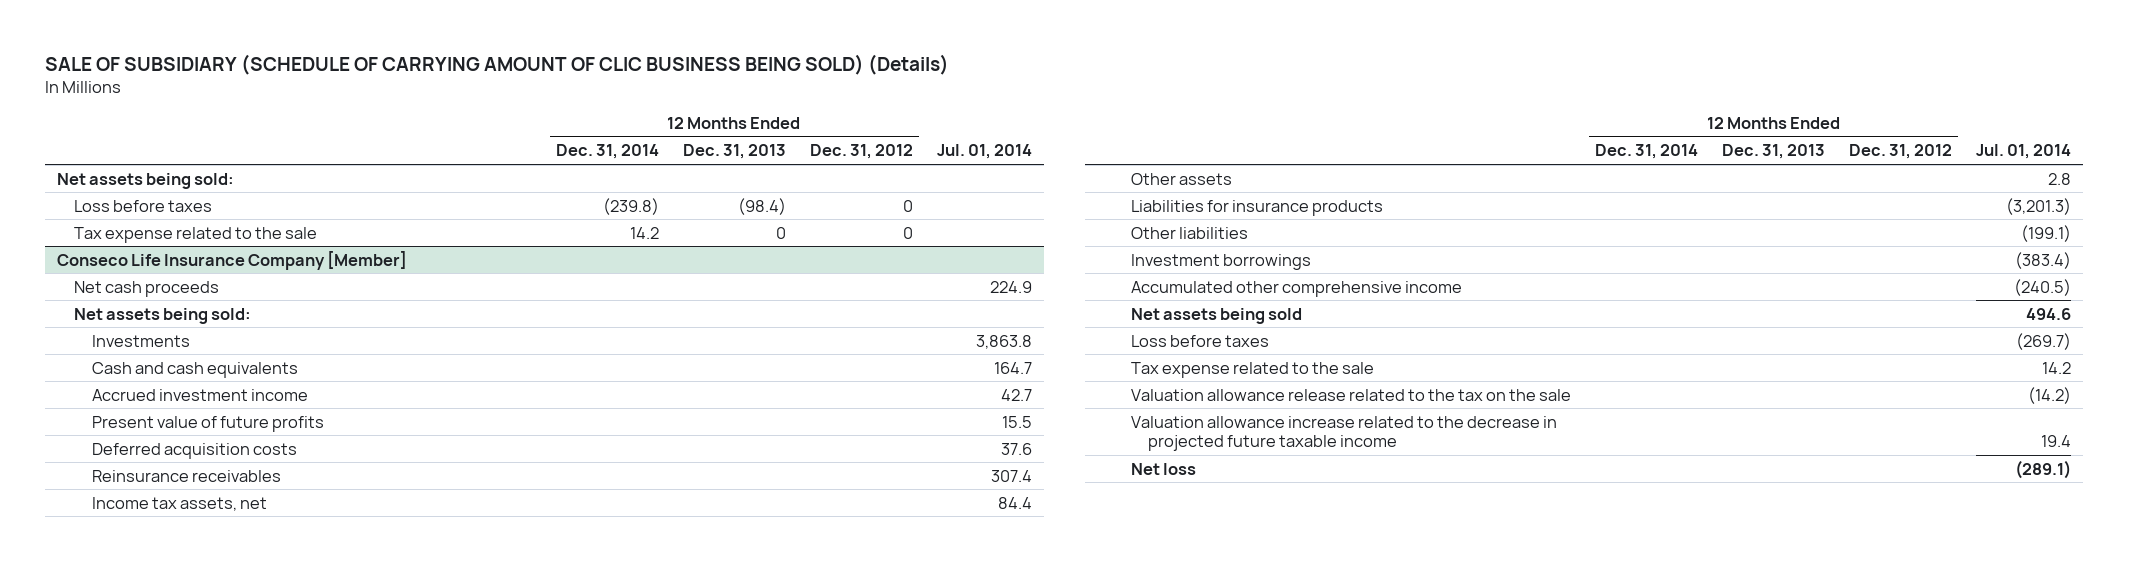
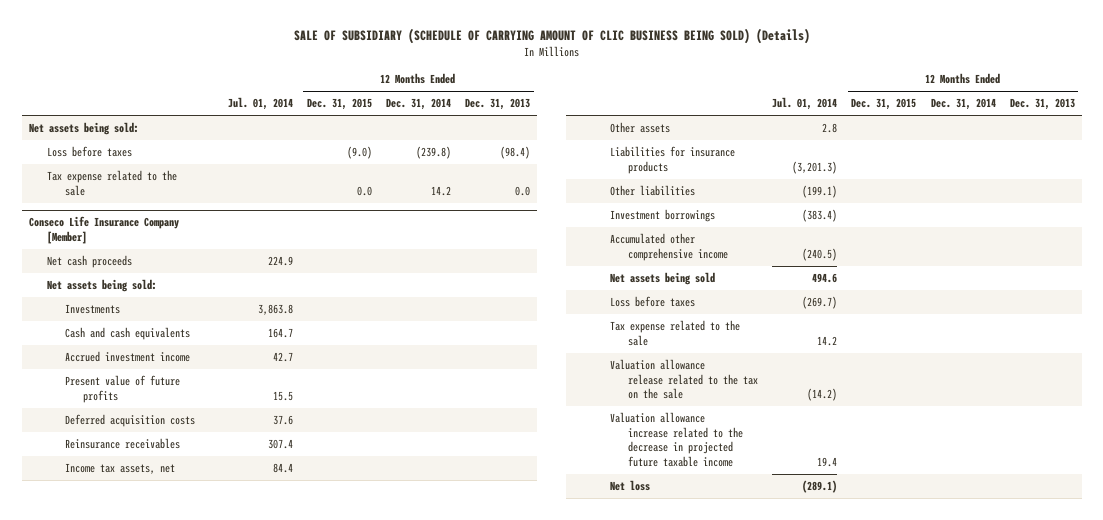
[809,144,913,160] Dec. 31, 2012 -> none
none -> [306,98,372,111] Dec. 31, 2015
[775,226,786,239] 0 -> [515,185,531,196] 0.0

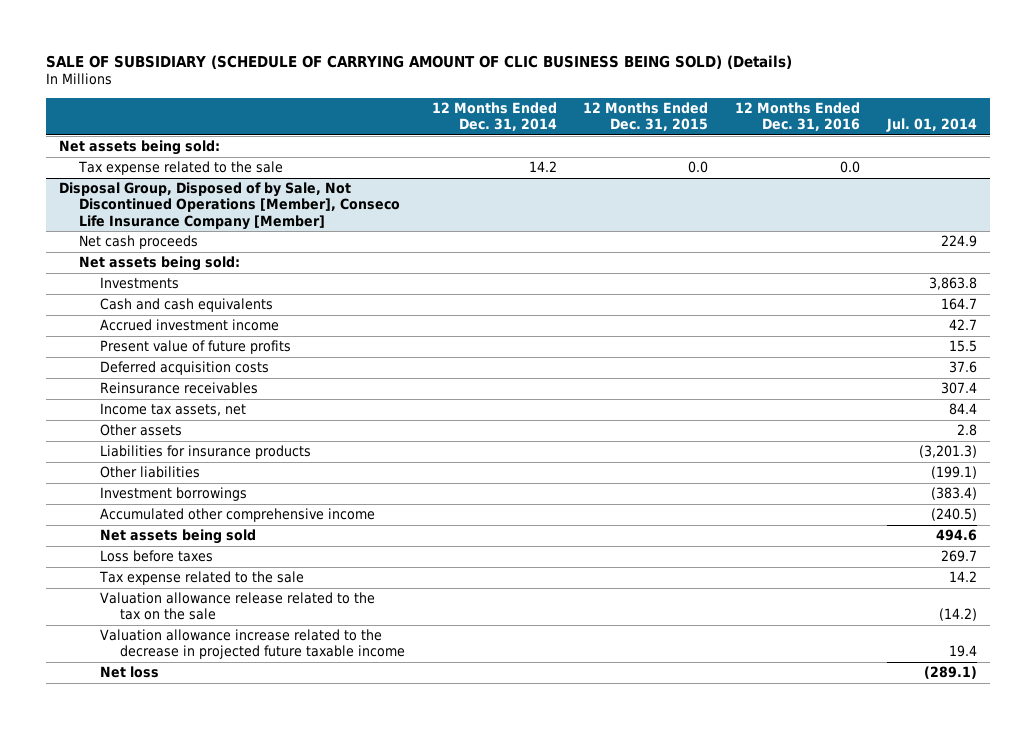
[465,98,531,111] Dec. 31, 2013 -> none
none -> [735,101,861,132] 12 Months Ended Dec. 31, 2016
[46,146,132,158] Loss before taxes -> none
[28,216,179,245] Conseco Life Insurance Company [Member] -> none
none -> [59,182,401,230] Disposal Group, Disposed of by Sale, Not Discontinued Operations [Member], Conseco Life Insurance Company [Member]
[802,296,838,310] (269.7) -> [940,550,977,563] 269.7

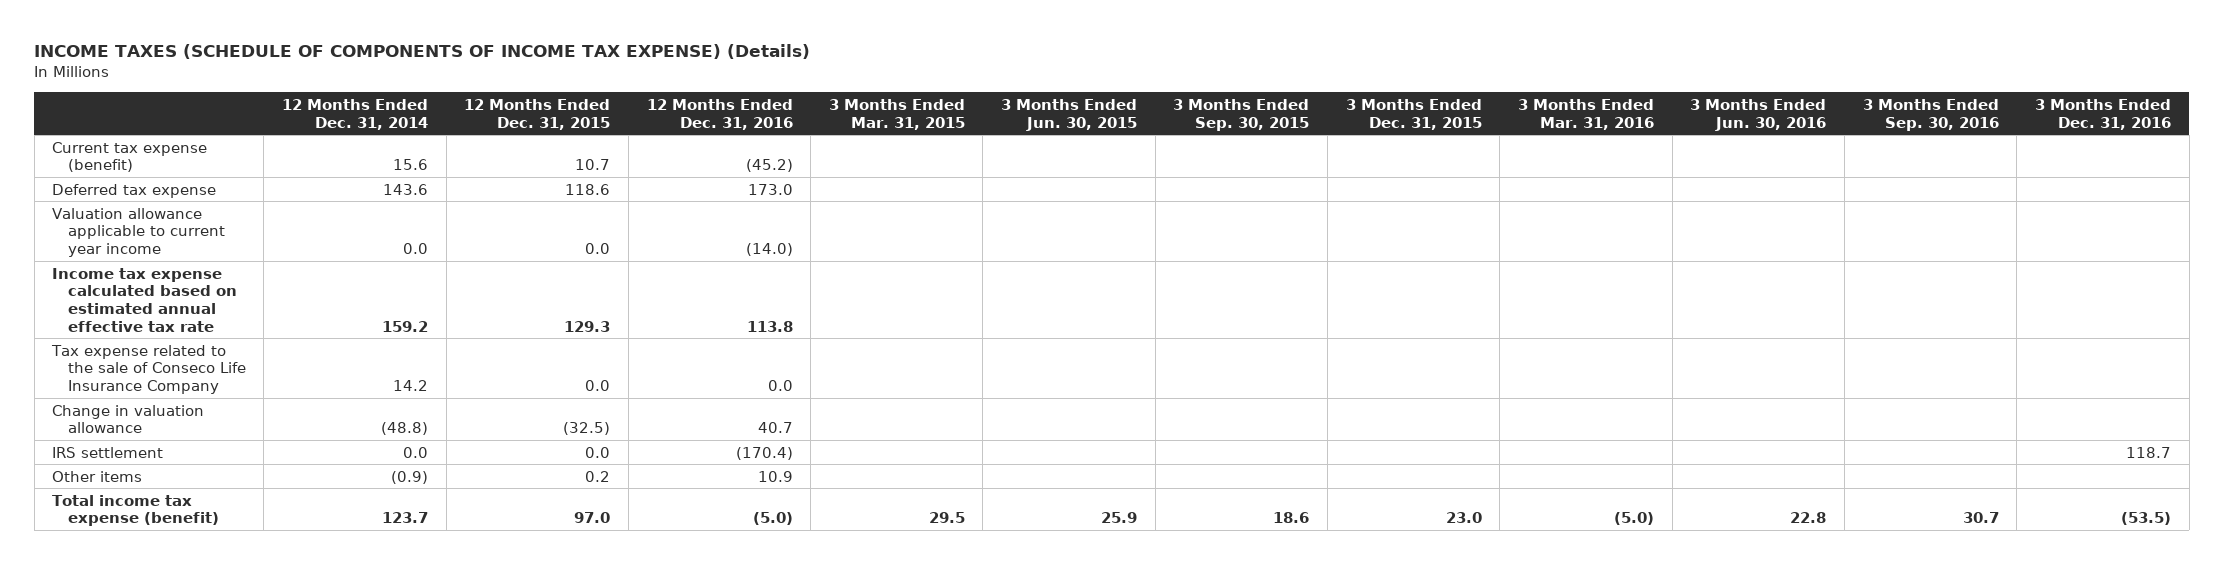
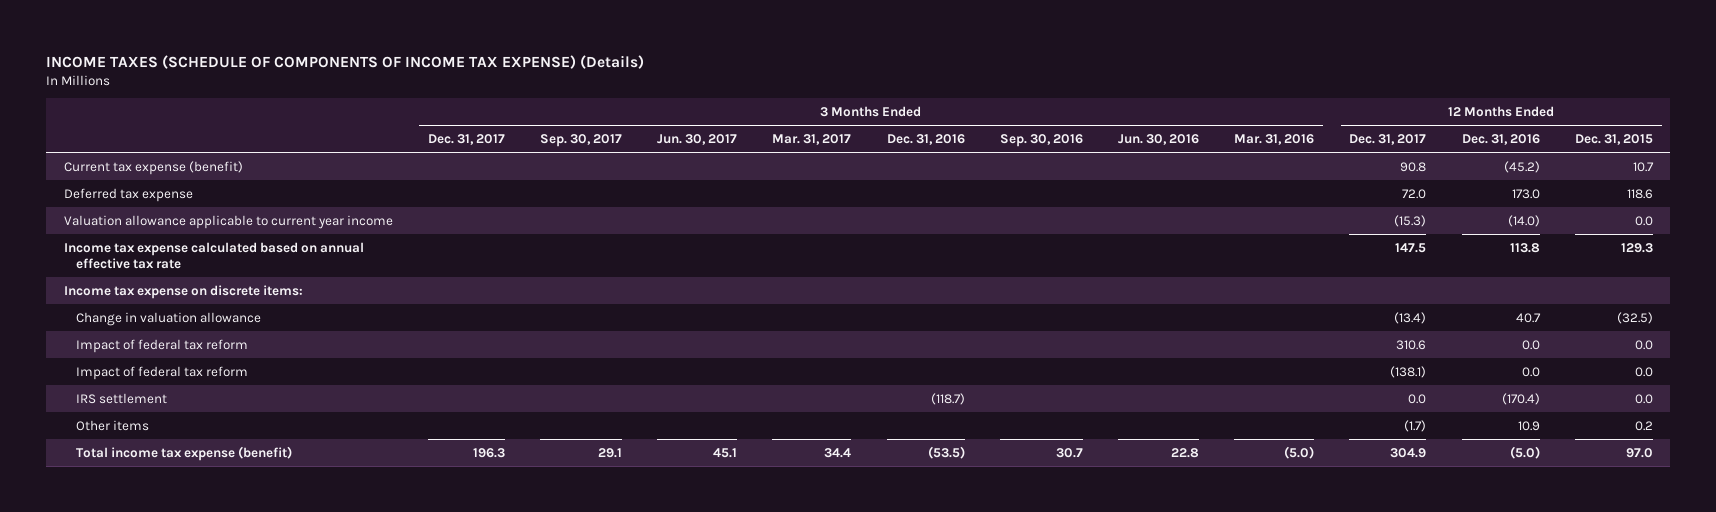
[281,98,428,130] 12 Months Ended Dec. 31, 2014 -> none
[828,98,965,130] 3 Months Ended Mar. 31, 2015 -> none
[1001,98,1138,131] 3 Months Ended Jun. 30, 2015 -> none
[1173,98,1310,131] 3 Months Ended Sep. 30, 2015 -> none
[1345,98,1482,130] 3 Months Ended Dec. 31, 2015 -> none
none -> [427,133,505,145] Dec. 31, 2017
none -> [540,133,623,147] Sep. 30, 2017
none -> [657,133,738,145] Jun. 30, 2017
none -> [772,133,852,145] Mar. 31, 2017
none -> [1349,133,1427,145] Dec. 31, 2017
[51,344,246,394] Tax expense related to the sale of Conseco Life Insurance Company -> none
[52,267,237,332] Income tax expense calculated based on estimated annual effective tax rate -> [63,241,364,270] Income tax expense calculated based on annual effective tax rate
none -> [63,284,303,299] Income tax expense on discrete items:
none -> [76,338,249,353] Impact of federal tax reform
none -> [76,365,249,380] Impact of federal tax reform
[2125,446,2171,458] 118.7 -> [930,392,965,405] (118.7)

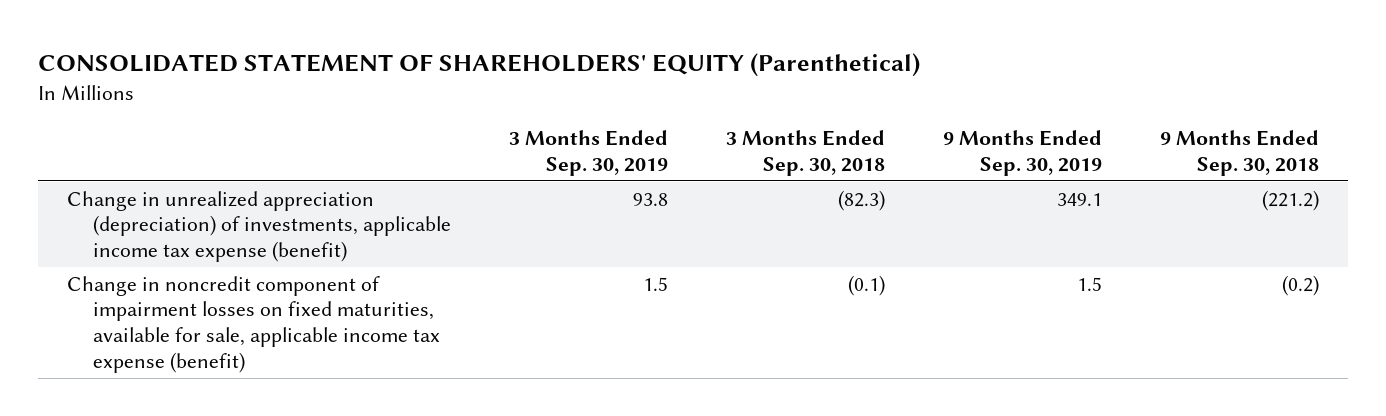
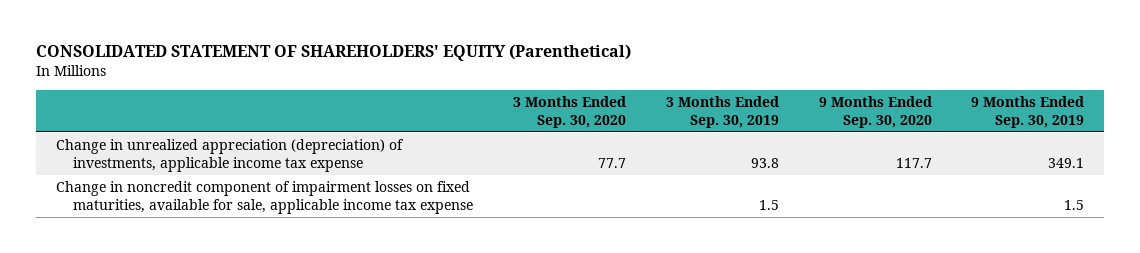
[726,130,886,177] 3 Months Ended Sep. 30, 2018 -> none
[1160,130,1320,177] 9 Months Ended Sep. 30, 2018 -> none
none -> [512,96,626,128] 3 Months Ended Sep. 30, 2020
none -> [818,96,932,128] 9 Months Ended Sep. 30, 2020
[66,190,452,263] Change in unrealized appreciation (depreciation) of investments, applicable income tax expense (benefit) -> [55,139,404,172] Change in unrealized appreciation (depreciation) of investments, applicable income tax expense
[66,275,441,374] Change in noncredit component of impairment losses on fixed maturities, available for sale, applicable income tax expense (benefit) -> [55,181,474,214] Change in noncredit component of impairment losses on fixed maturities, available for sale, applicable income tax expense

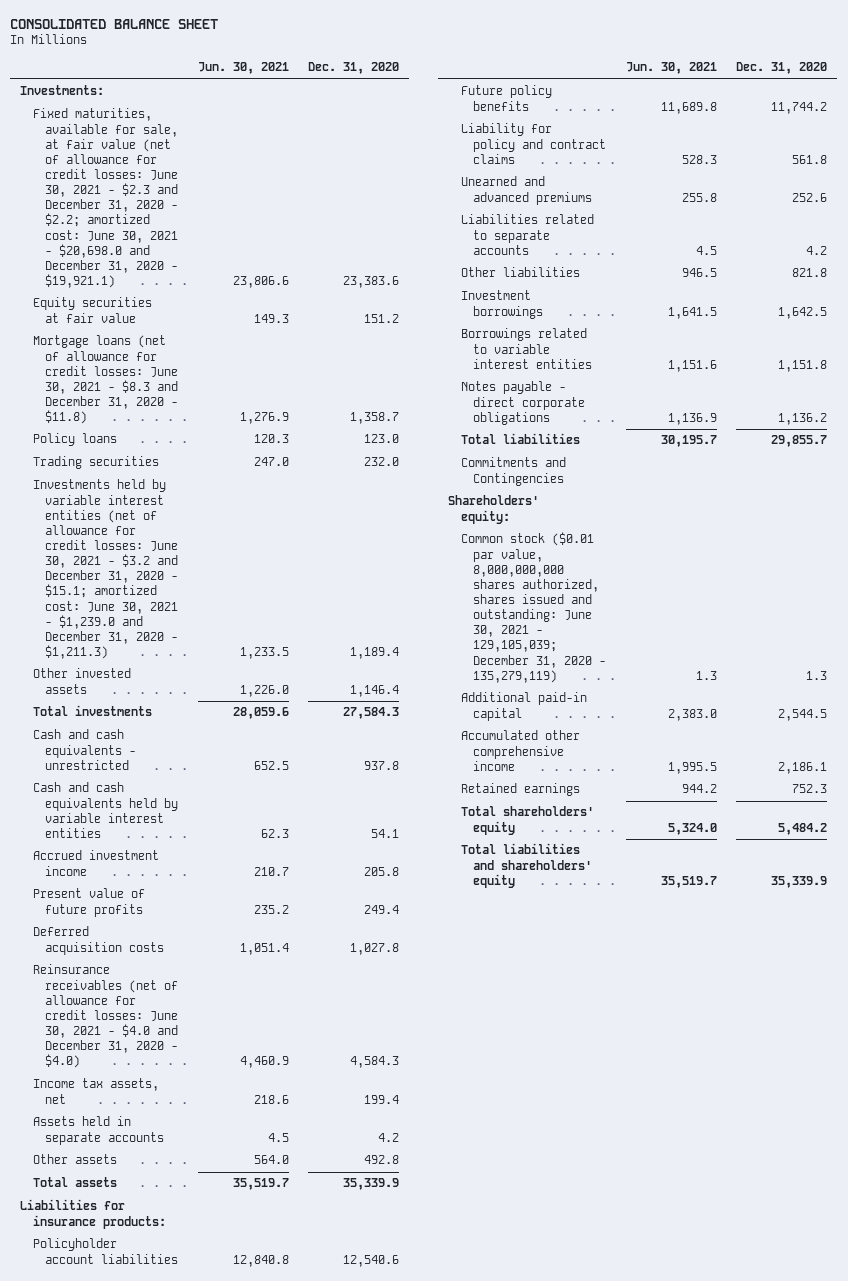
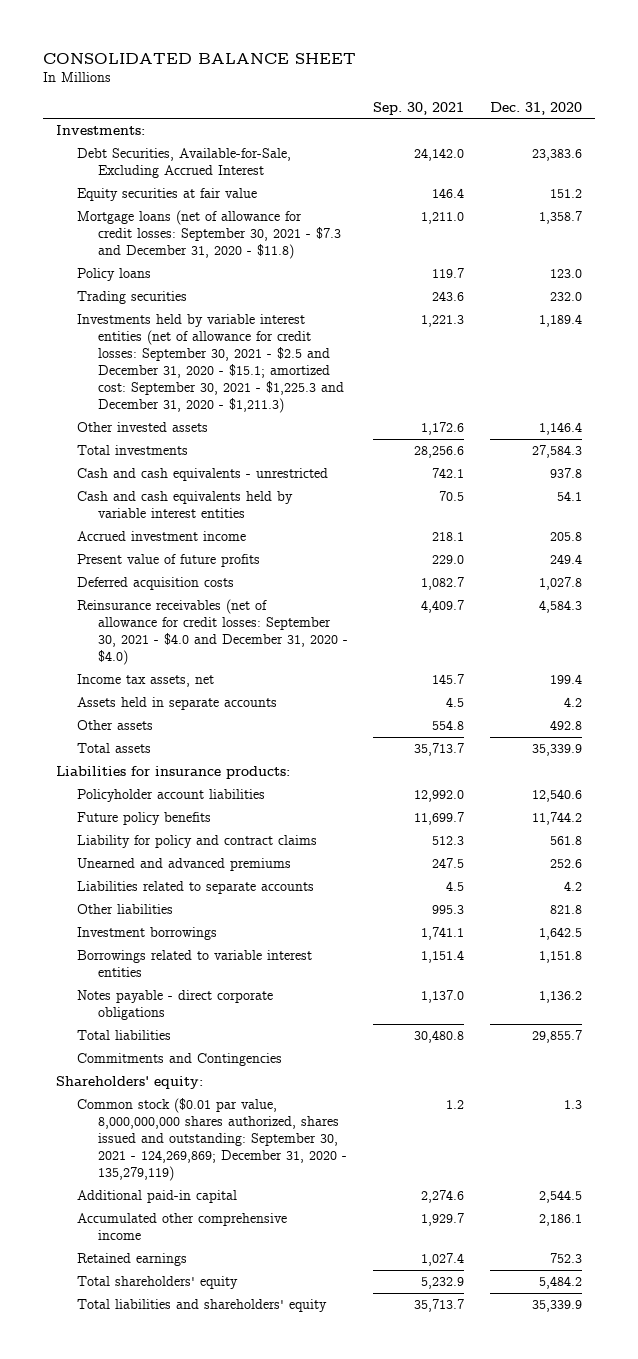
[197,62,289,75] Jun. 30, 2021 -> none
none -> [373,101,465,115] Sep. 30, 2021
[32,108,179,288] Fixed maturities, available for sale, at fair value (net of allowance for credit losses: June 30, 2021 - $2.3 and December 31, 2020 - $2.2; amortized cost: June 30, 2021 - $20,698.0 and December 31, 2020 - $19,921.1) -> [76,147,291,178] Debt Securities, Available-for-Sale, Excluding Accrued Interest
[32,335,179,425] Mortgage loans (net of allowance for credit losses: June 30, 2021 - $8.3 and December 31, 2020 - $11.8) -> [76,209,342,259] Mortgage loans (net of allowance for credit losses: September 30, 2021 - $7.3 and December 31, 2020 - $11.8)
[32,479,179,659] Investments held by variable interest entities (net of allowance for credit losses: June 30, 2021 - $3.2 and December 31, 2020 - $15.1; amortized cost: June 30, 2021 - $1,239.0 and December 31, 2020 - $1,211.3) -> [76,313,345,414] Investments held by variable interest entities (net of allowance for credit losses: September 30, 2021 - $2.5 and December 31, 2020 - $15.1; amortized cost: September 30, 2021 - $1,225.3 and December 31, 2020 - $1,211.3)
[32,964,179,1069] Reinsurance receivables (net of allowance for credit losses: June 30, 2021 - $4.0 and December 31, 2020 - $4.0) -> [76,598,349,666] Reinsurance receivables (net of allowance for credit losses: September 30, 2021 - $4.0 and December 31, 2020 - $4.0)
[460,532,607,683] Common stock ($0.01 par value, 8,000,000,000 shares authorized, shares issued and outstanding: June 30, 2021 - 129,105,039; December 31, 2020 - 135,279,119) -> [76,1097,348,1182] Common stock ($0.01 par value, 8,000,000,000 shares authorized, shares issued and outstanding: September 30, 2021 - 124,269,869; December 31, 2020 - 135,279,119)

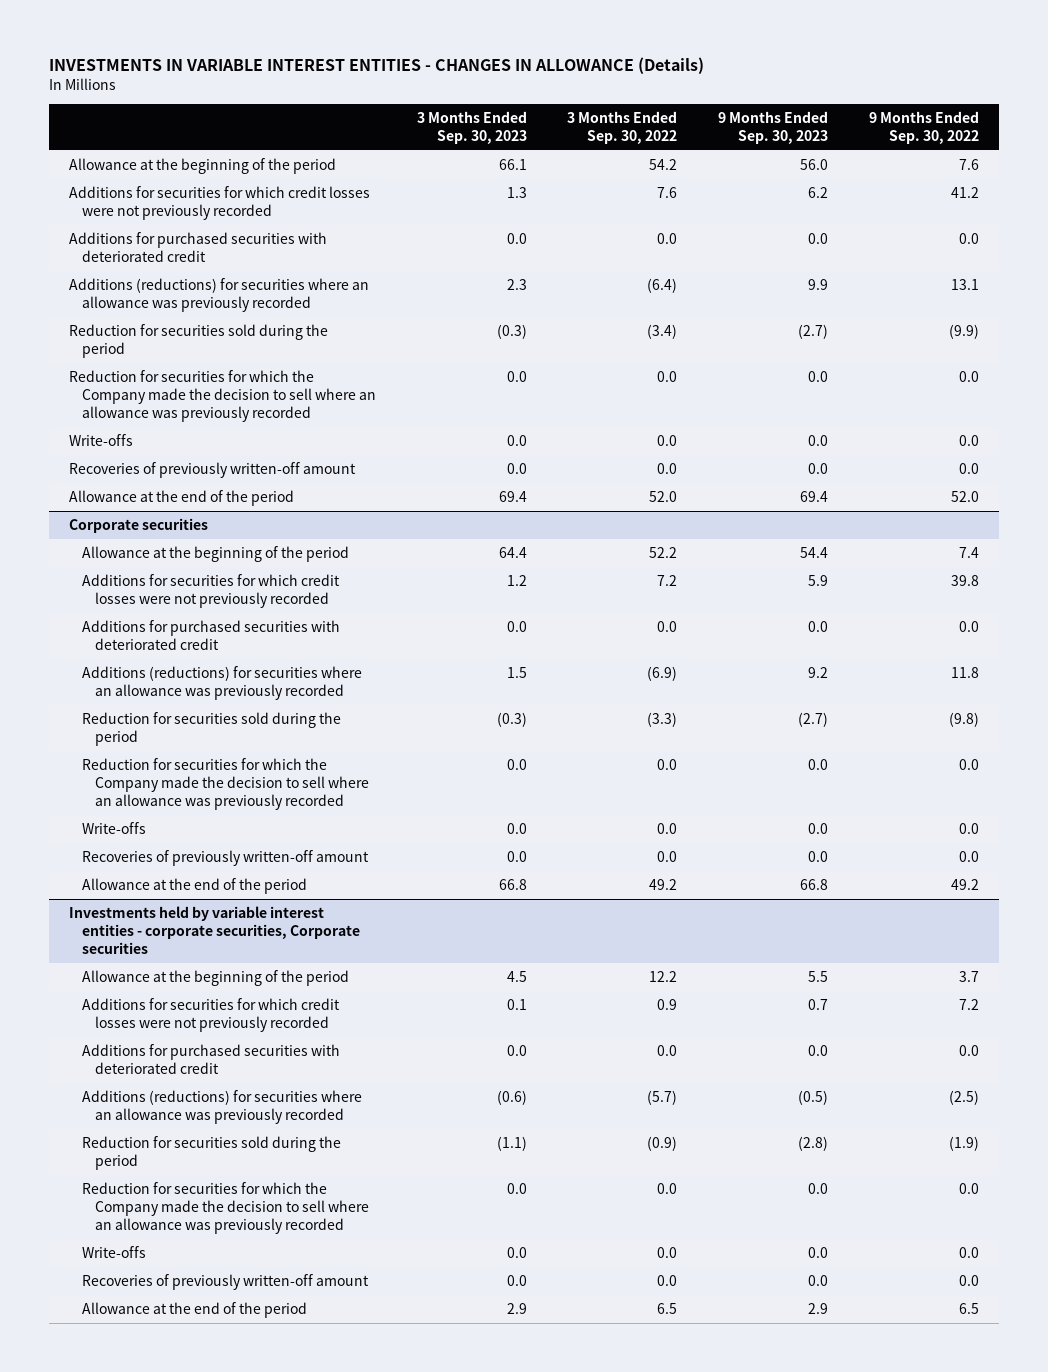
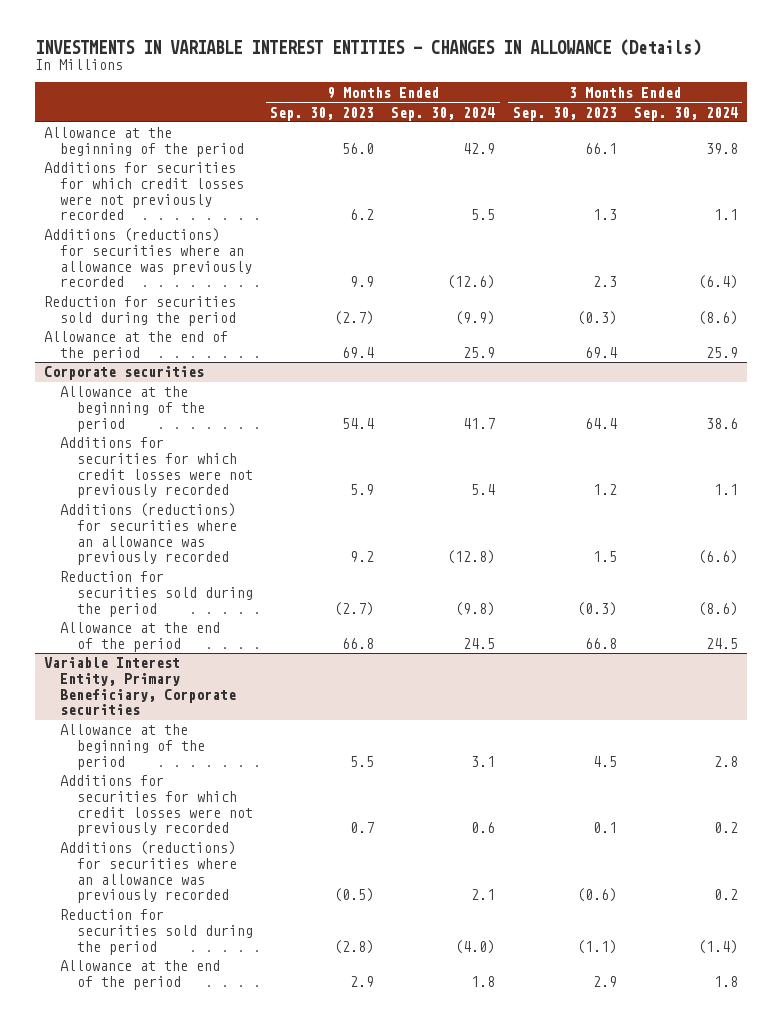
[567,111,678,145] 3 Months Ended Sep. 30, 2022 -> none
[868,111,979,145] 9 Months Ended Sep. 30, 2022 -> none
none -> [391,106,496,121] Sep. 30, 2024
none -> [633,106,738,121] Sep. 30, 2024
[69,232,328,262] Additions for purchased securities with deteriorated credit -> none
[69,370,377,422] Reduction for securities for which the Company made the decision to sell where an allowance was previously recorded -> none
[69,434,134,447] Write-offs -> none
[69,462,357,479] Recoveries of previously written-off amount -> none
[82,620,341,650] Additions for purchased securities with deteriorated credit -> none
[82,758,369,810] Reduction for securities for which the Company made the decision to sell where an allowance was previously recorded -> none
[82,822,147,835] Write-offs -> none
[82,850,370,867] Recoveries of previously written-off amount -> none
[69,906,361,954] Investments held by variable interest entities - corporate securities, Corporate securities -> none
none -> [43,657,237,716] Variable Interest Entity, Primary Beneficiary, Corporate securities
[82,1044,341,1074] Additions for purchased securities with deteriorated credit -> none
[82,1182,369,1234] Reduction for securities for which the Company made the decision to sell where an allowance was previously recorded -> none
[82,1246,147,1259] Write-offs -> none
[82,1274,370,1291] Recoveries of previously written-off amount -> none

